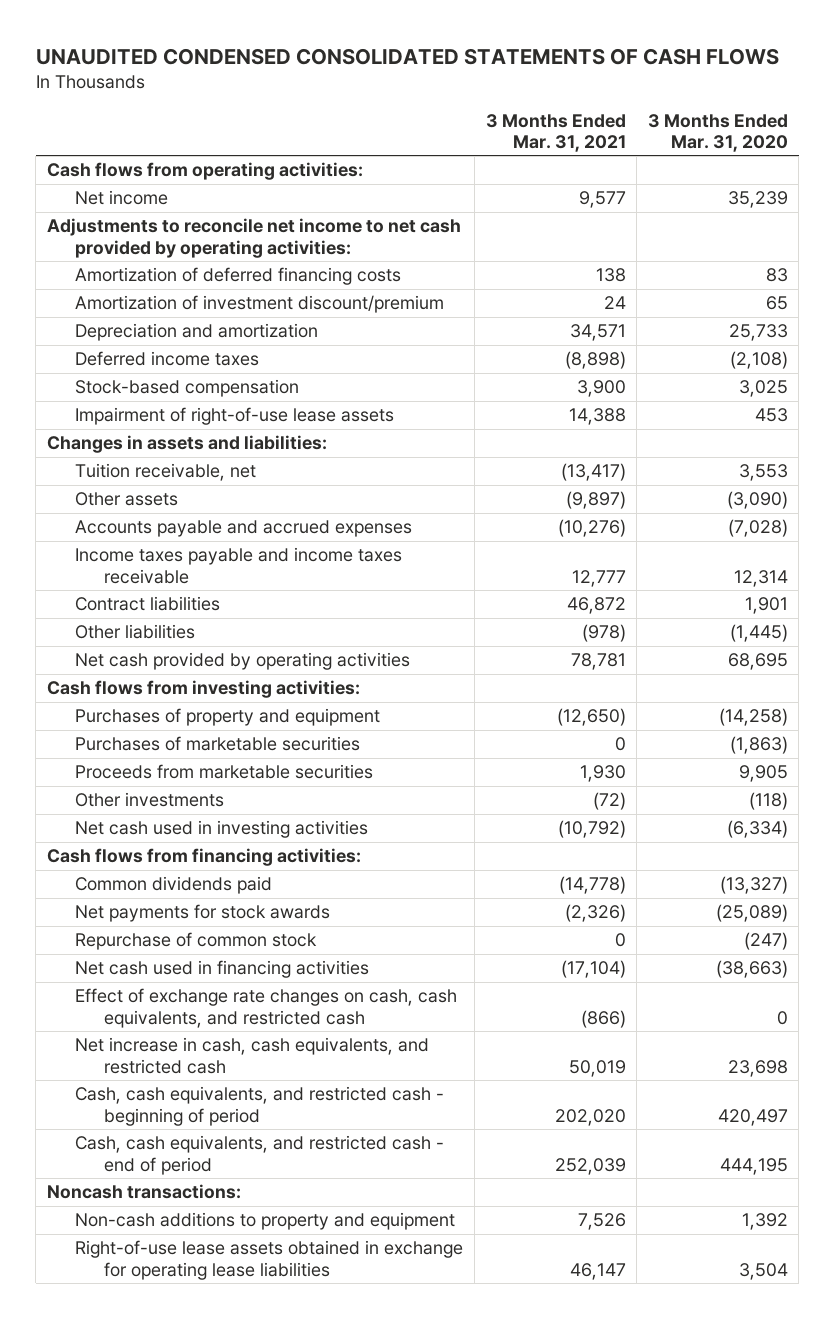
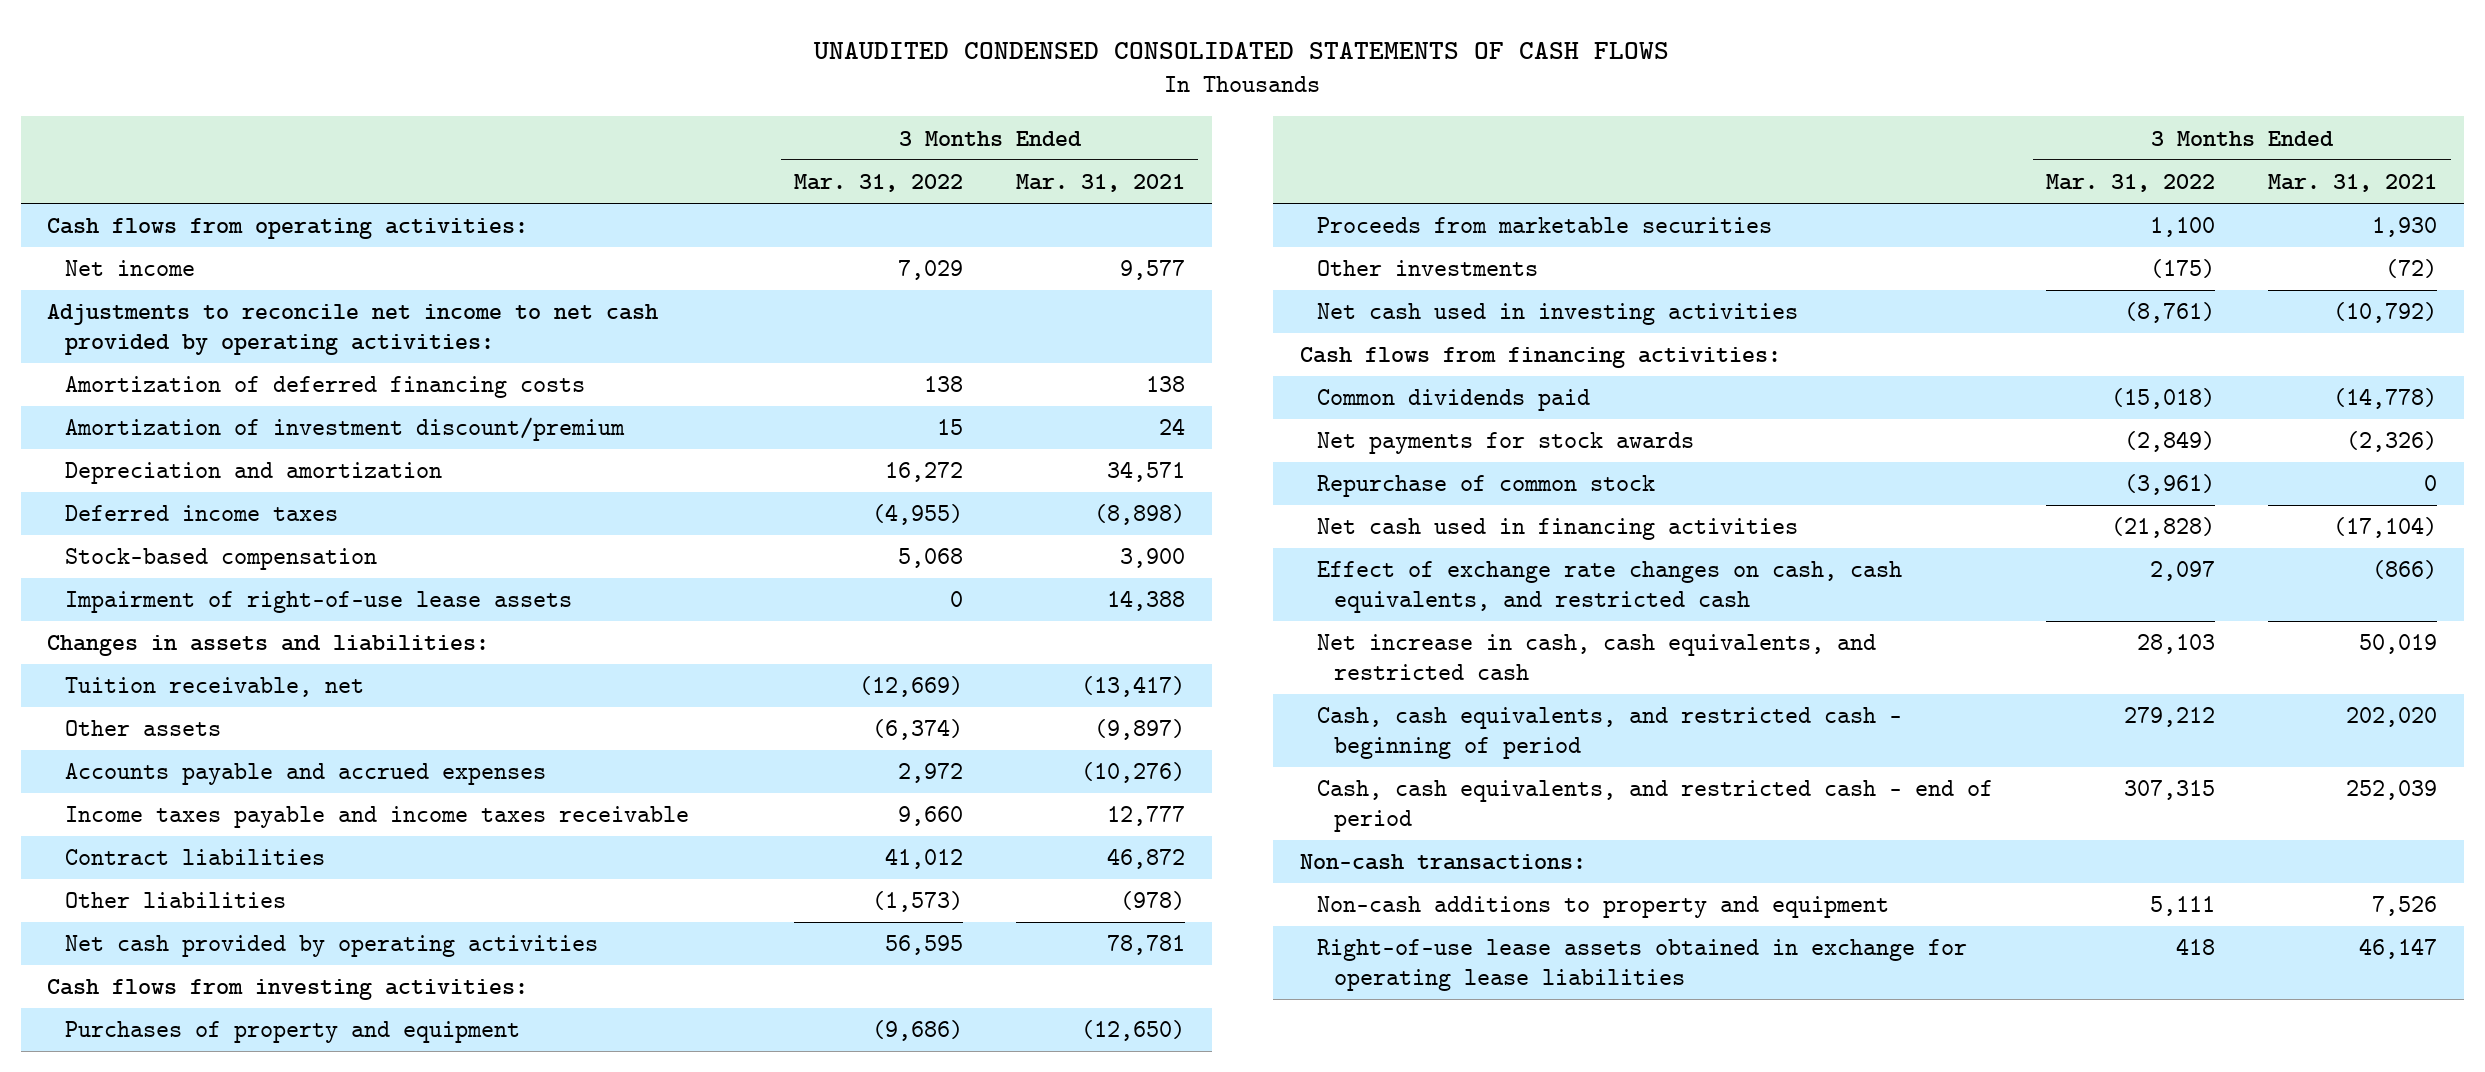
[647,113,788,152] 3 Months Ended Mar. 31, 2020 -> none
none -> [793,173,963,192] Mar. 31, 2022
[75,736,361,752] Purchases of marketable securities -> none
[46,1184,241,1200] Noncash transactions: -> [1299,854,1586,871] Non-cash transactions:

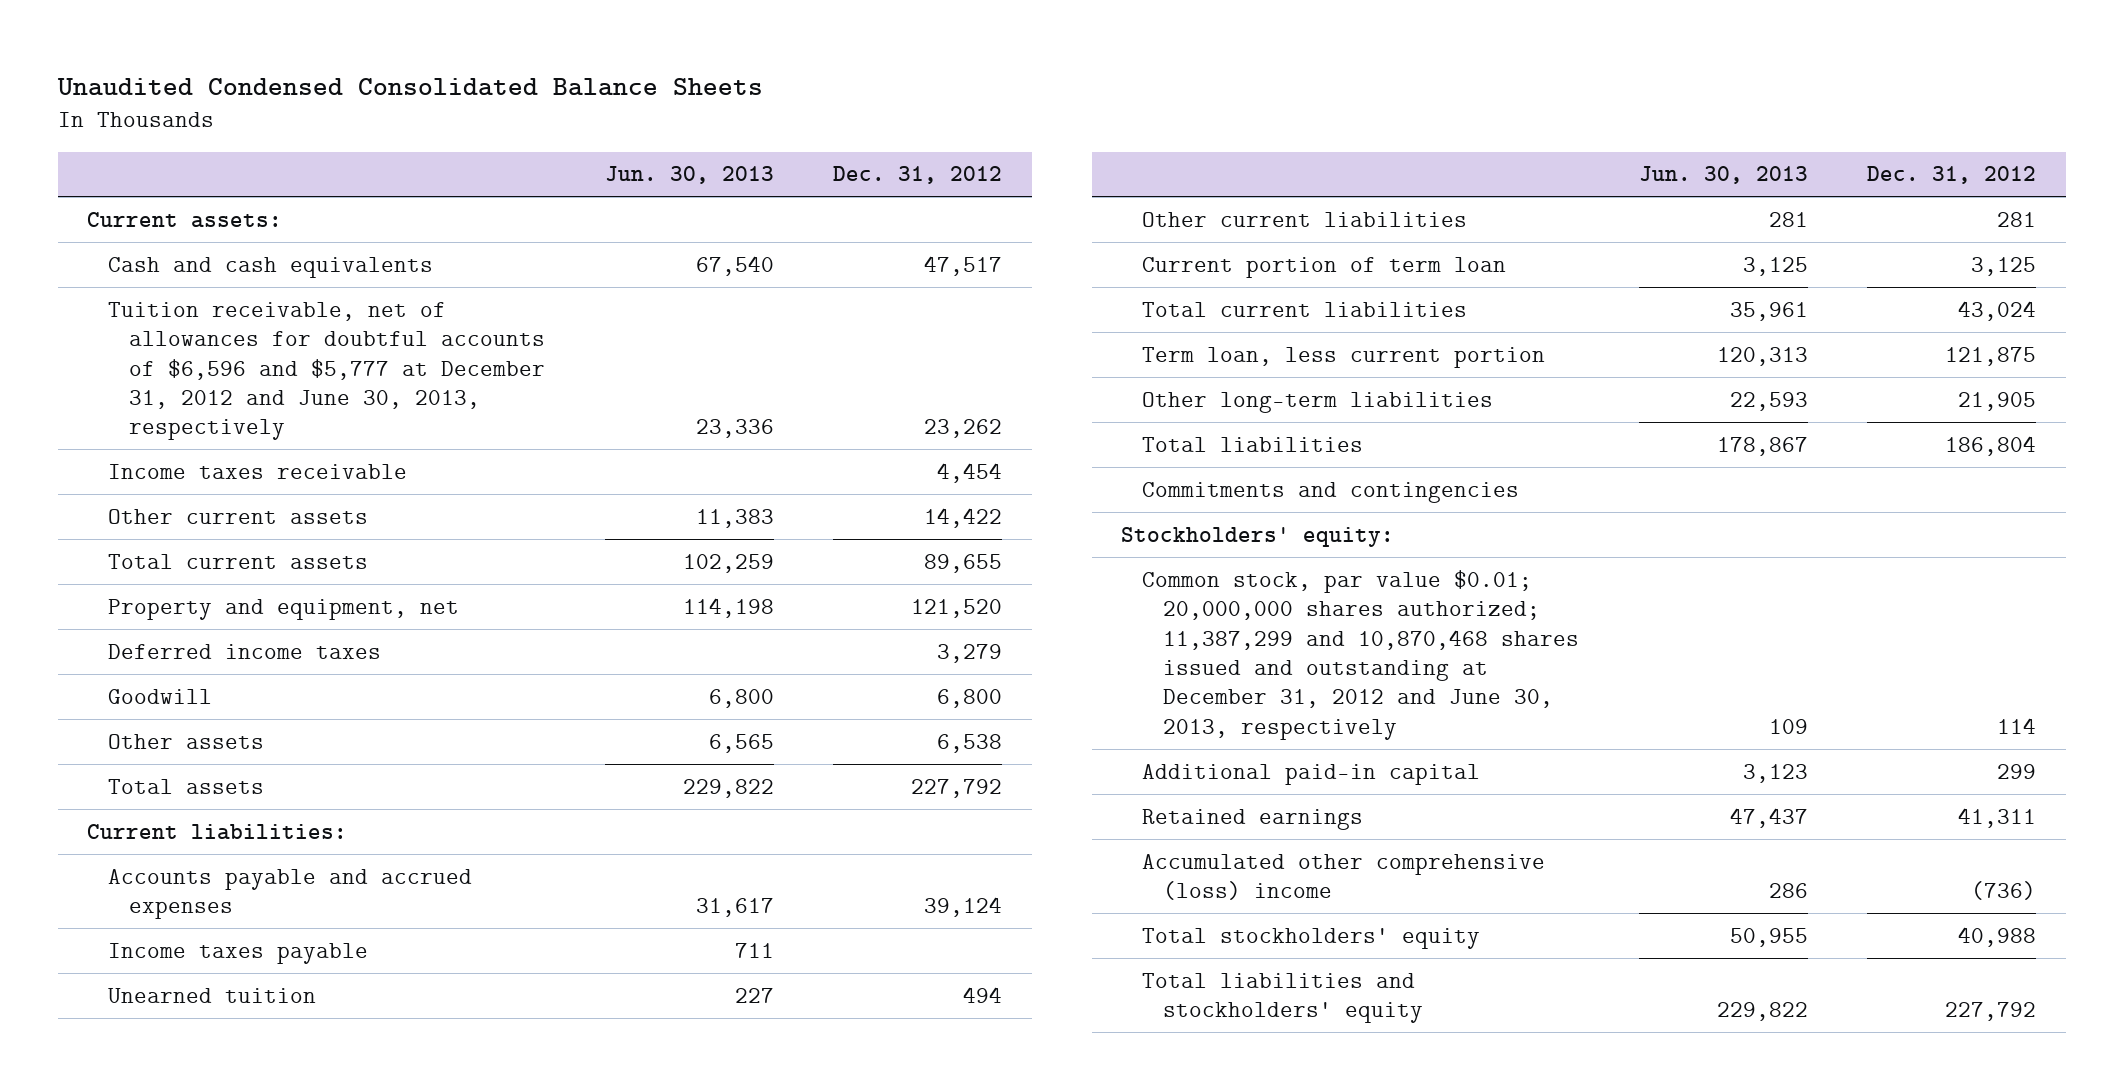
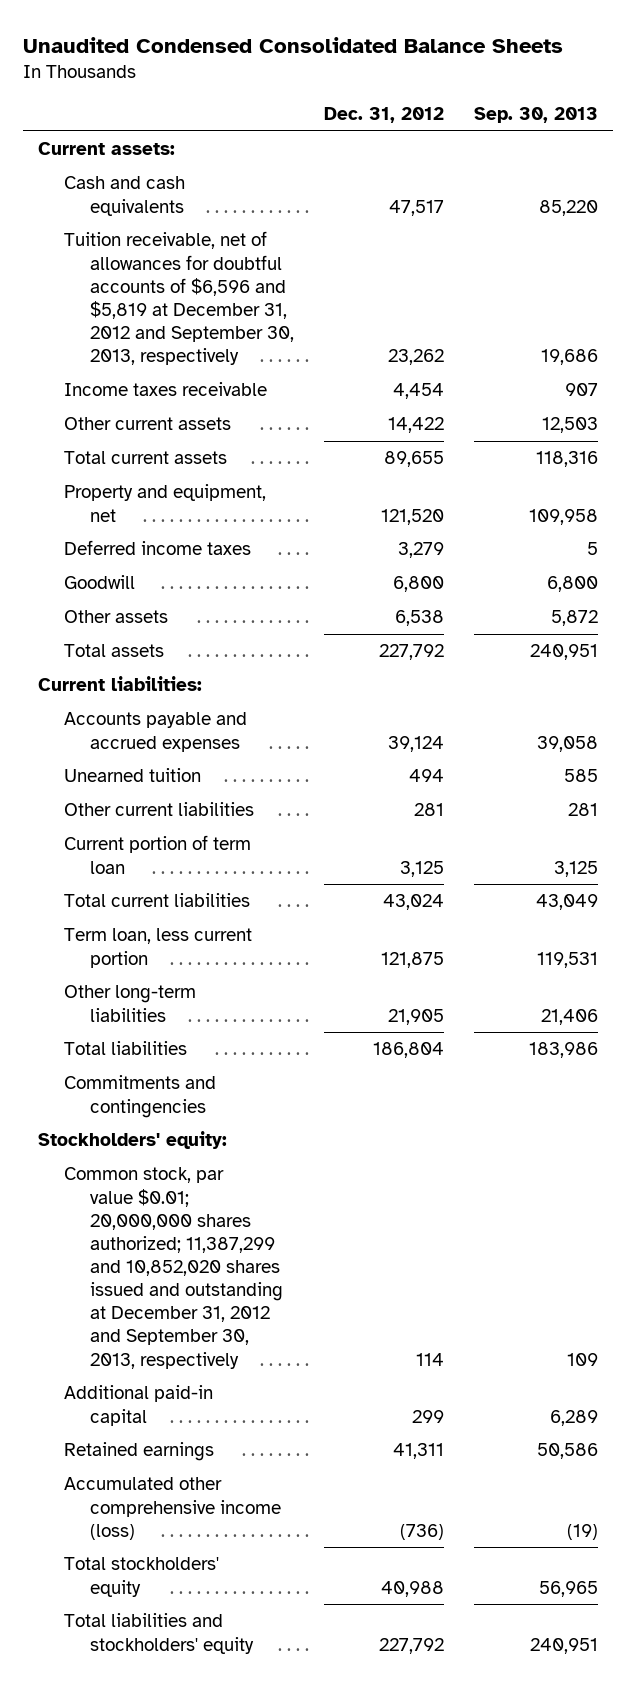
[604,166,774,185] Jun. 30, 2013 -> none
none -> [473,107,598,124] Sep. 30, 2013
[108,301,546,441] Tuition receivable, net of allowances for doubtful accounts of $6,596 and $5,777 at December 31, 2012 and June 30, 2013, respectively -> [64,231,295,366] Tuition receivable, net of allowances for doubtful accounts of $6,596 and $5,819 at December 31, 2012 and September 30, 2013, respectively
[108,942,369,964] Income taxes payable -> none
[1142,569,1580,740] Common stock, par value $0.01; 20,000,000 shares authorized; 11,387,299 and 10,870,468 shares issued and outstanding at December 31, 2012 and June 30, 2013, respectively -> [64,1167,284,1369] Common stock, par value $0.01; 20,000,000 shares authorized; 11,387,299 and 10,852,020 shares issued and outstanding at December 31, 2012 and September 30, 2013, respectively
[1142,853,1546,901] Accumulated other comprehensive (loss) income -> [64,1477,282,1540] Accumulated other comprehensive income (loss)

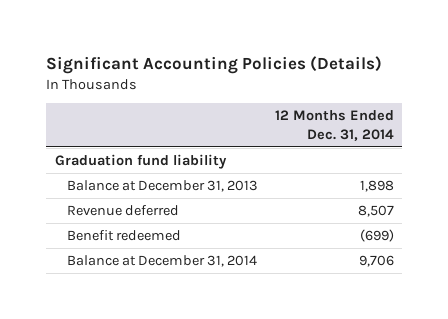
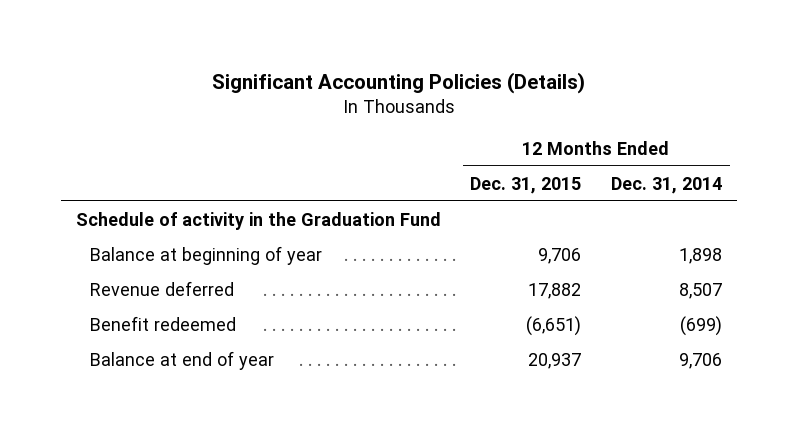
none -> [470,176,582,194] Dec. 31, 2015
[54,154,227,170] Graduation fund liability -> [75,211,441,230] Schedule of activity in the Graduation Fund
[66,180,258,193] Balance at December 31, 2013 -> [90,245,323,265] Balance at beginning of year
[66,255,257,268] Balance at December 31, 2014 -> [90,350,275,370] Balance at end of year

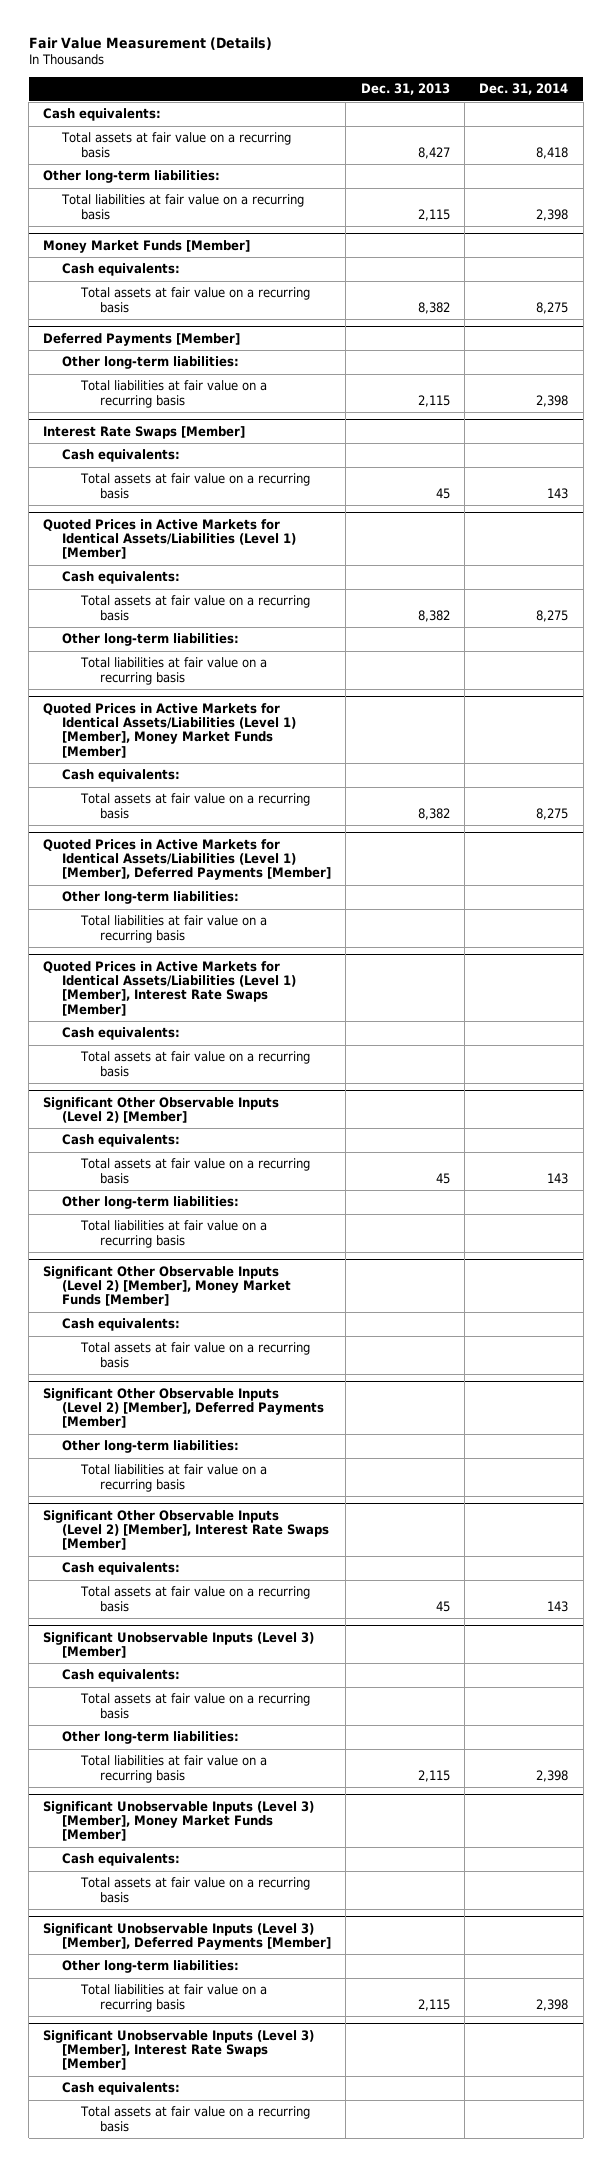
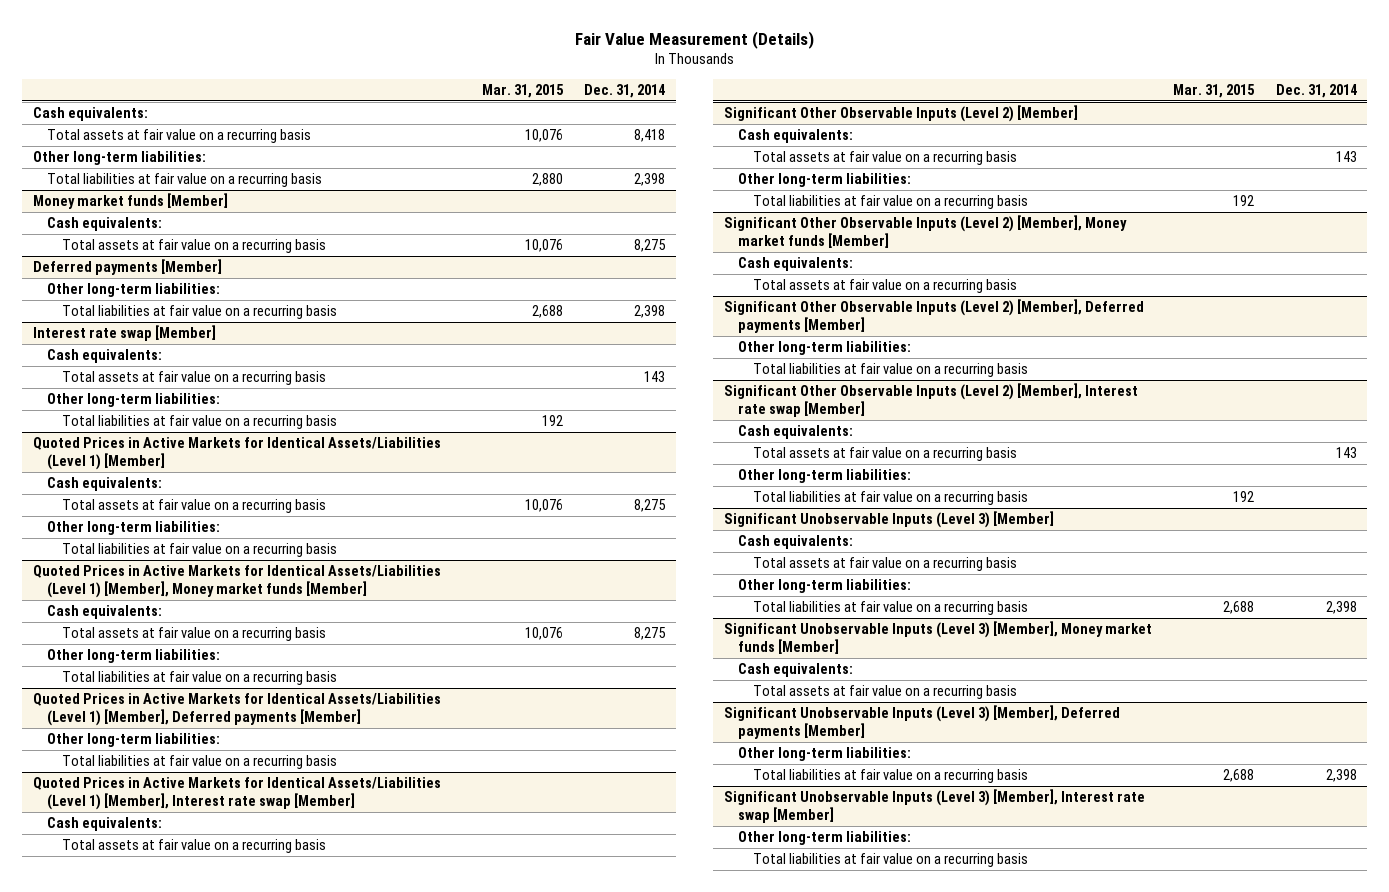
[360,83,450,96] Dec. 31, 2013 -> none
none -> [481,84,564,99] Mar. 31, 2015
[43,239,251,253] Money Market Funds [Member] -> [32,193,228,210] Money market funds [Member]
[43,332,241,346] Deferred Payments [Member] -> [32,259,222,276] Deferred payments [Member]
[43,425,246,439] Interest Rate Swaps [Member] -> [32,325,216,342] Interest rate swap [Member]
none -> [47,393,221,408] Other long-term liabilities:
none -> [62,415,338,430] Total liabilities at fair value on a recurring basis
[43,702,297,758] Quoted Prices in Active Markets for Identical Assets/Liabilities (Level 1) [Member], Money Market Funds [Member] -> [32,565,441,599] Quoted Prices in Active Markets for Identical Assets/Liabilities (Level 1) [Member], Money market funds [Member]
[43,838,332,881] Quoted Prices in Active Markets for Identical Assets/Liabilities (Level 1) [Member], Deferred Payments [Member] -> none
none -> [32,693,441,727] Quoted Prices in Active Markets for Identical Assets/Liabilities (Level 1) [Member], Deferred payments [Member]
none -> [47,733,221,748] Other long-term liabilities:
none -> [62,755,338,770] Total liabilities at fair value on a recurring basis
[43,960,297,1016] Quoted Prices in Active Markets for Identical Assets/Liabilities (Level 1) [Member], Interest Rate Swaps [Member] -> [32,777,441,811] Quoted Prices in Active Markets for Identical Assets/Liabilities (Level 1) [Member], Interest rate swap [Member]
[43,1265,292,1307] Significant Other Observable Inputs (Level 2) [Member], Money Market Funds [Member] -> [723,215,1127,249] Significant Other Observable Inputs (Level 2) [Member], Money market funds [Member]
[43,1387,325,1429] Significant Other Observable Inputs (Level 2) [Member], Deferred Payments [Member] -> [723,299,1144,334] Significant Other Observable Inputs (Level 2) [Member], Deferred payments [Member]
[43,1509,330,1551] Significant Other Observable Inputs (Level 2) [Member], Interest Rate Swaps [Member] -> [723,383,1138,418] Significant Other Observable Inputs (Level 2) [Member], Interest rate swap [Member]
none -> [738,469,912,484] Other long-term liabilities:
none -> [753,491,1029,506] Total liabilities at fair value on a recurring basis
[43,1800,315,1842] Significant Unobservable Inputs (Level 3) [Member], Money Market Funds [Member] -> [723,621,1152,655] Significant Unobservable Inputs (Level 3) [Member], Money market funds [Member]
[43,1922,332,1950] Significant Unobservable Inputs (Level 3) [Member], Deferred Payments [Member] -> [723,705,1120,740] Significant Unobservable Inputs (Level 3) [Member], Deferred payments [Member]
[62,2082,181,2096] Cash equivalents: -> none
[43,2029,315,2071] Significant Unobservable Inputs (Level 3) [Member], Interest Rate Swaps [Member] -> [723,789,1145,824] Significant Unobservable Inputs (Level 3) [Member], Interest rate swap [Member]
none -> [738,831,912,846] Other long-term liabilities:
[79,2106,310,2132] Total assets at fair value on a recurring basis -> [753,853,1029,868] Total liabilities at fair value on a recurring basis

